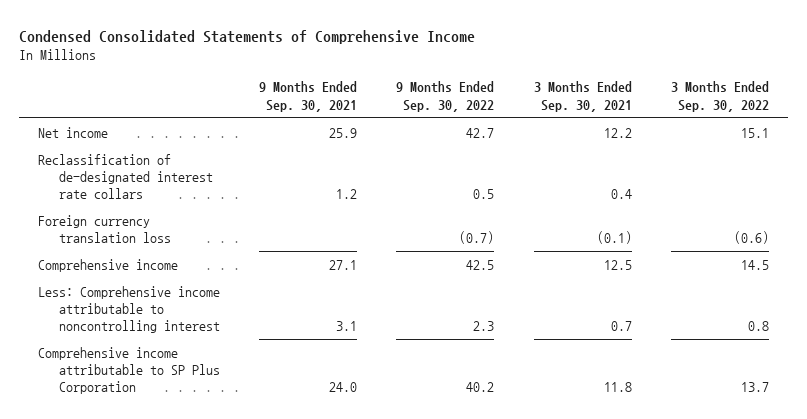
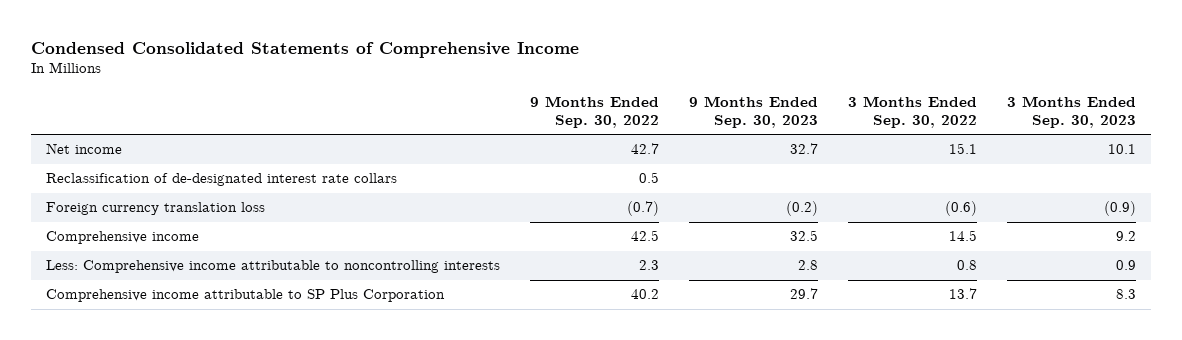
[259,81,358,112] 9 Months Ended Sep. 30, 2021 -> none
[533,81,632,112] 3 Months Ended Sep. 30, 2021 -> none
none -> [689,95,819,128] 9 Months Ended Sep. 30, 2023
none -> [1007,95,1137,128] 3 Months Ended Sep. 30, 2023
[38,286,221,334] Less: Comprehensive income attributable to noncontrolling interest -> [46,260,501,274] Less: Comprehensive income attributable to noncontrolling interests

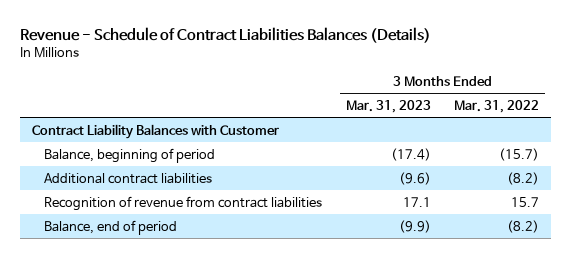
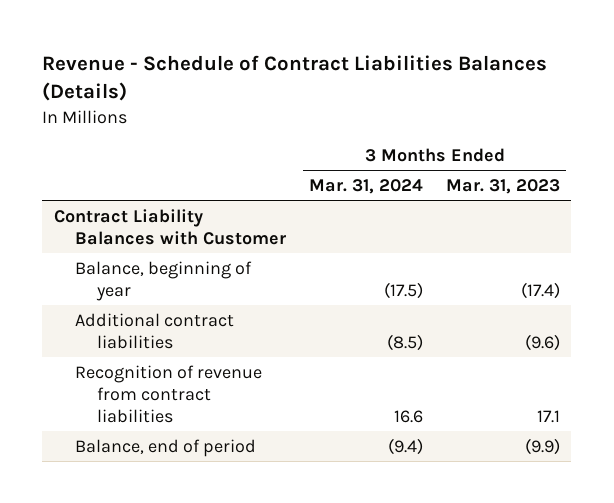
[454,99,540,113] Mar. 31, 2022 -> none
none -> [309,179,424,195] Mar. 31, 2024
[44,147,216,163] Balance, beginning of period -> [75,260,253,301] Balance, beginning of year

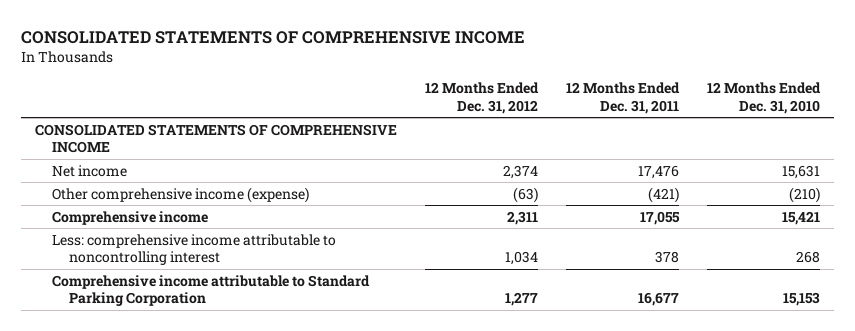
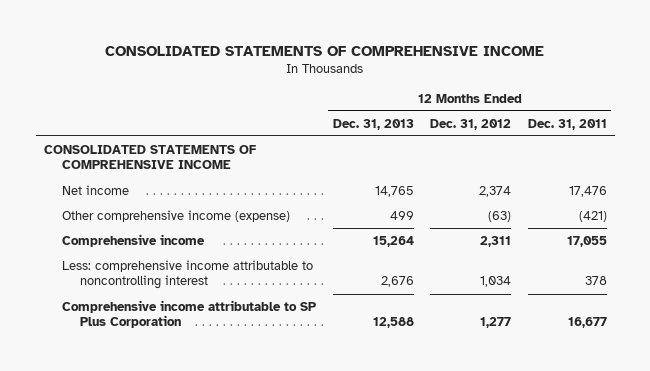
[707,82,822,115] 12 Months Ended Dec. 31, 2010 -> none
none -> [332,118,414,130] Dec. 31, 2013
[52,274,371,307] Comprehensive income attributable to Standard Parking Corporation -> [62,299,317,329] Comprehensive income attributable to SP Plus Corporation

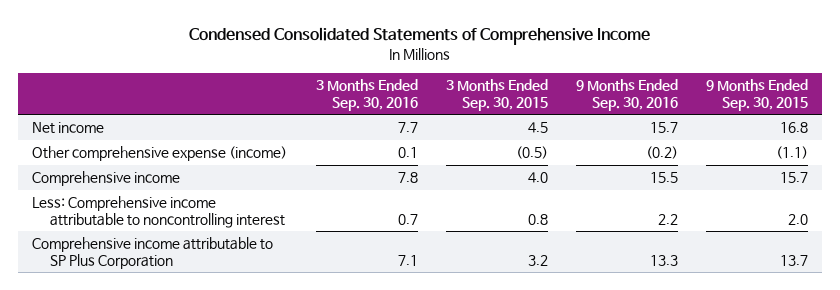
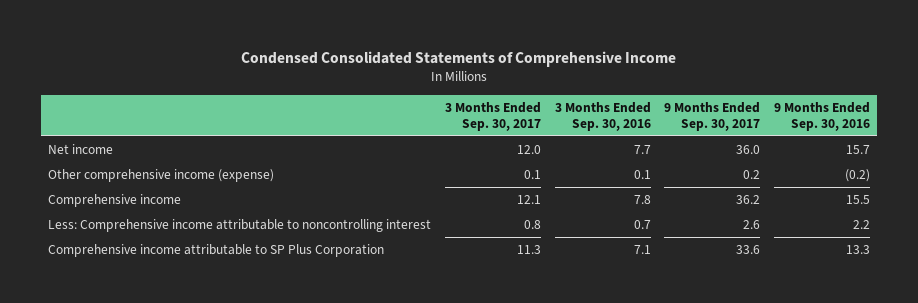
[445,79,548,111] 3 Months Ended Sep. 30, 2015 -> none
[705,79,808,111] 9 Months Ended Sep. 30, 2015 -> none
none -> [444,101,541,131] 3 Months Ended Sep. 30, 2017
none -> [664,101,761,131] 9 Months Ended Sep. 30, 2017
[32,146,288,162] Other comprehensive expense (income) -> [48,168,275,182] Other comprehensive income (expense)

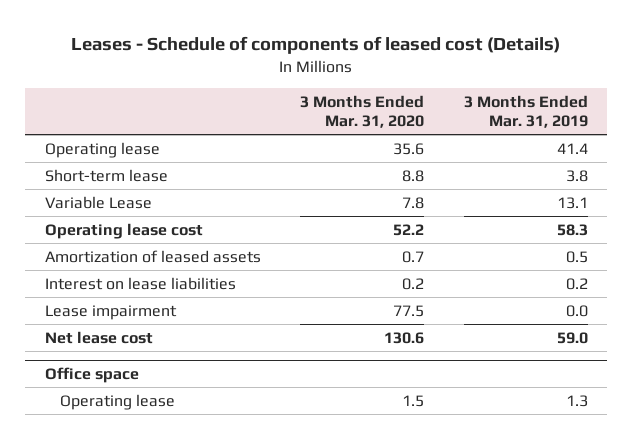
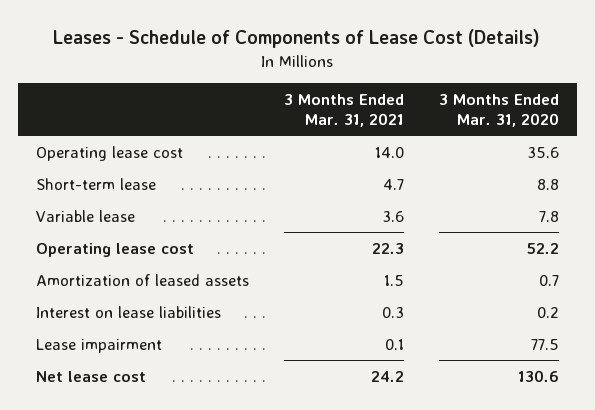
[71,36,561,55] Leases - Schedule of components of leased cost (Details) -> [53,29,541,49] Leases - Schedule of Components of Lease Cost (Details)
[463,95,588,128] 3 Months Ended Mar. 31, 2019 -> none
none -> [283,94,404,127] 3 Months Ended Mar. 31, 2021
[44,141,160,158] Operating lease -> [35,145,183,161] Operating lease cost
[44,195,152,209] Variable Lease -> [35,209,135,222] Variable lease
[44,367,139,384] Office space -> none
[59,393,175,410] Operating lease -> none

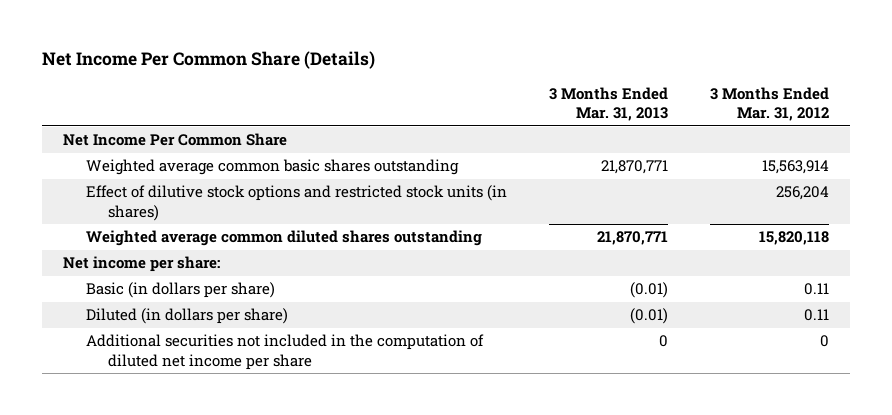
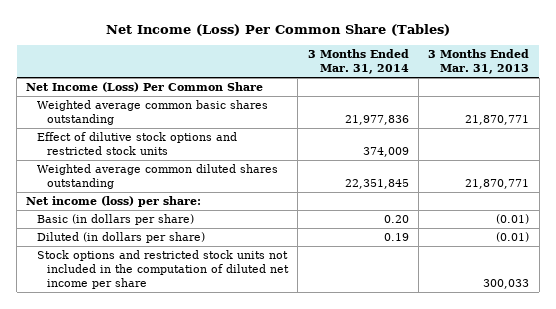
[42,51,376,70] Net Income Per Common Share (Details) -> [105,23,450,36] Net Income (Loss) Per Common Share (Tables)
[709,86,829,122] 3 Months Ended Mar. 31, 2012 -> none
none -> [307,49,409,75] 3 Months Ended Mar. 31, 2014
[63,133,288,147] Net Income Per Common Share -> [26,82,264,93] Net Income (Loss) Per Common Share
[85,185,507,221] Effect of dilutive stock options and restricted stock units (in shares) -> [36,132,237,156] Effect of dilutive stock options and restricted stock units
[63,256,221,273] Net income per share: -> [26,196,202,208] Net income (loss) per share:
[85,334,484,370] Additional securities not included in the computation of diluted net income per share -> [36,250,290,290] Stock options and restricted stock units not included in the computation of diluted net income per share
[658,335,668,348] 0 -> [483,279,530,290] 300,033

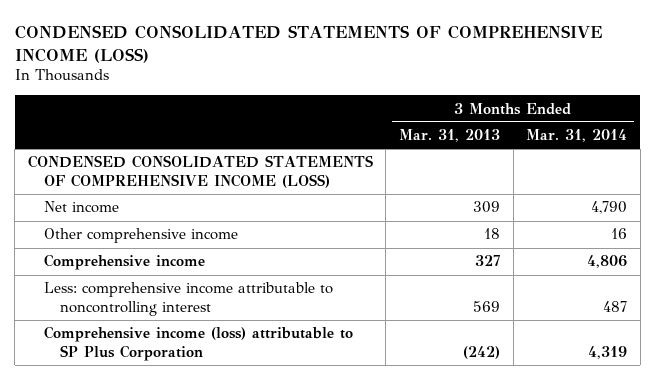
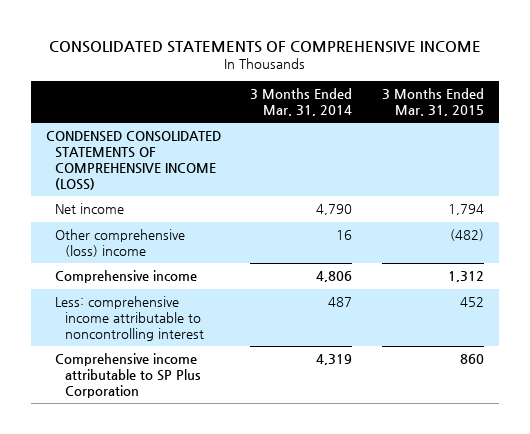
[14,24,602,63] CONDENSED CONSOLIDATED STATEMENTS OF COMPREHENSIVE INCOME (LOSS) -> [48,40,481,53] CONSOLIDATED STATEMENTS OF COMPREHENSIVE INCOME
[399,129,501,143] Mar. 31, 2013 -> none
none -> [382,87,485,116] 3 Months Ended Mar. 31, 2015
[43,228,238,244] Other comprehensive income -> [55,229,186,258] Other comprehensive (loss) income
[43,326,353,361] Comprehensive income (loss) attributable to SP Plus Corporation -> [55,353,202,398] Comprehensive income attributable to SP Plus Corporation

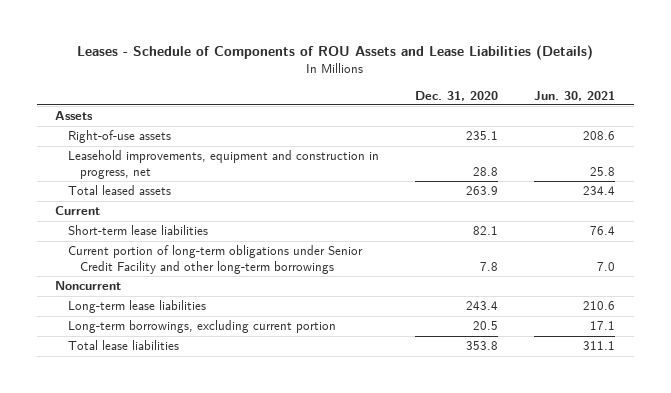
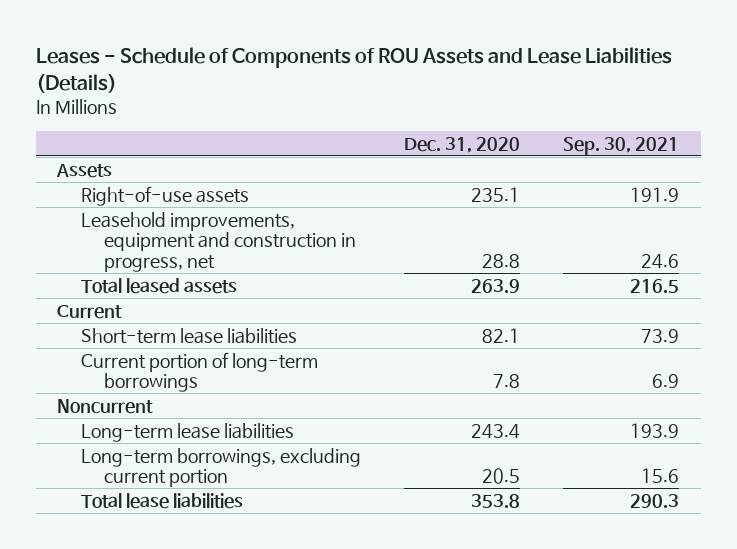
[534,90,616,101] Jun. 30, 2021 -> none
none -> [563,136,680,155] Sep. 30, 2021
[67,245,363,275] Current portion of long-term obligations under Senior Credit Facility and other long-term borrowings -> [80,351,318,393] Current portion of long-term borrowings

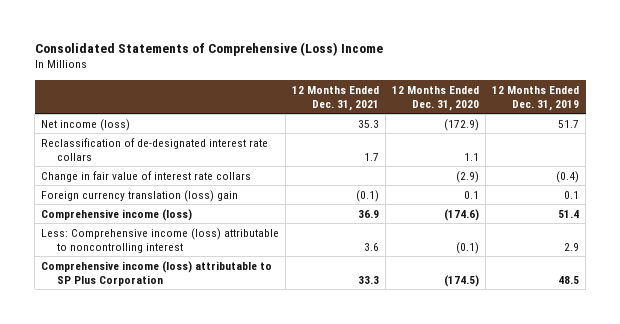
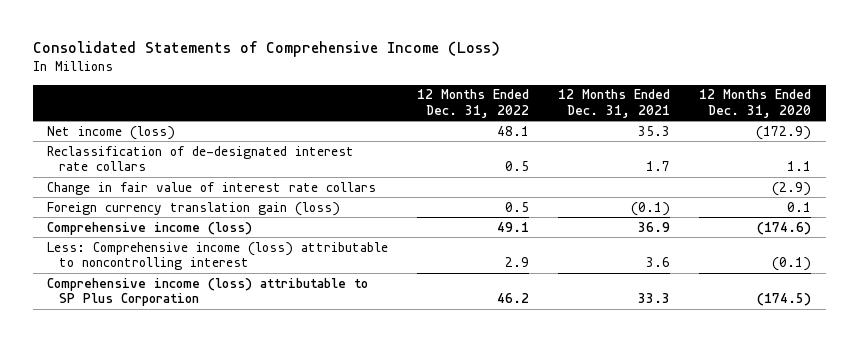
[34,41,383,56] Consolidated Statements of Comprehensive (Loss) Income -> [32,41,500,58] Consolidated Statements of Comprehensive Income (Loss)
[492,85,580,111] 12 Months Ended Dec. 31, 2019 -> none
none -> [417,89,530,118] 12 Months Ended Dec. 31, 2022
[41,189,239,202] Foreign currency translation (loss) gain -> [47,201,341,216] Foreign currency translation gain (loss)

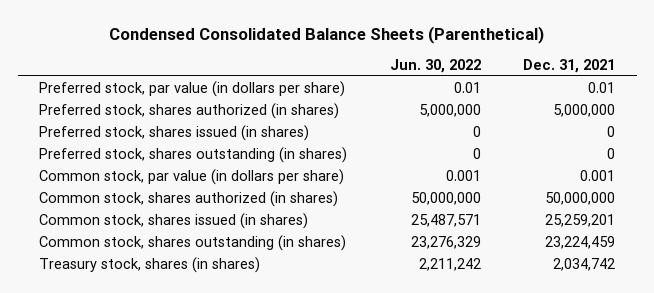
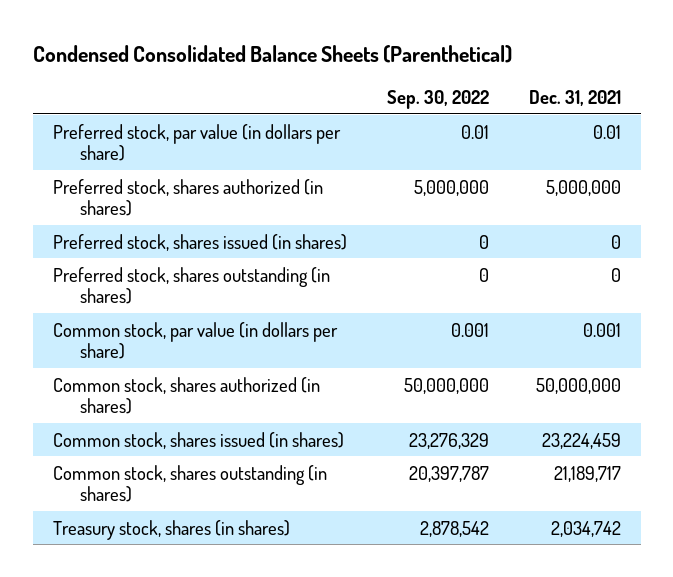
[389,59,481,74] Jun. 30, 2022 -> none
none -> [386,89,489,109] Sep. 30, 2022
[545,214,616,228] 25,259,201 -> [541,432,621,449] 23,224,459
[545,236,616,250] 23,224,459 -> [553,465,621,482] 21,189,717

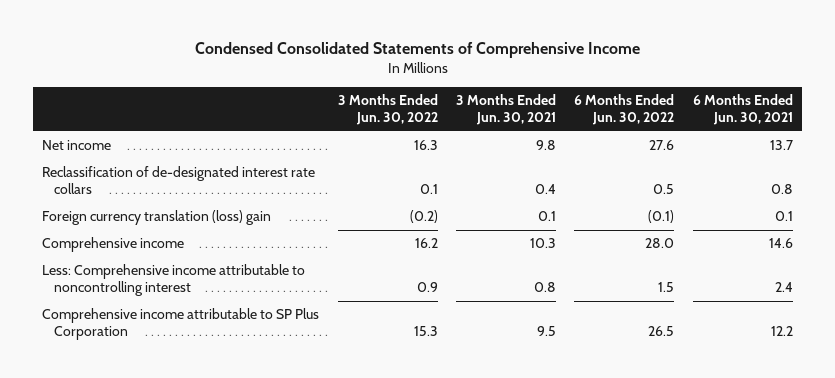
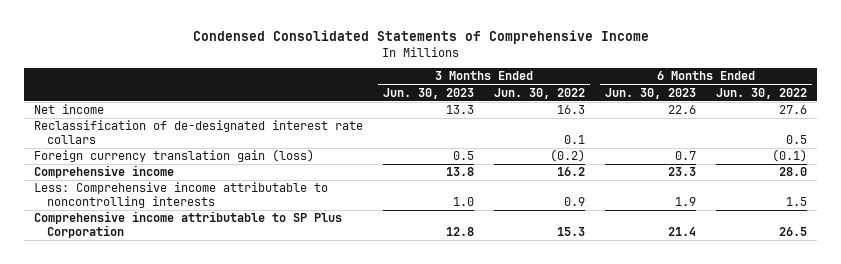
[456,94,557,126] 3 Months Ended Jun. 30, 2021 -> none
[692,94,793,126] 6 Months Ended Jun. 30, 2021 -> none
none -> [382,87,474,99] Jun. 30, 2023
none -> [605,87,697,99] Jun. 30, 2023
[42,210,272,226] Foreign currency translation (loss) gain -> [33,149,314,163] Foreign currency translation gain (loss)
[42,264,306,297] Less: Comprehensive income attributable to noncontrolling interest -> [33,182,328,208] Less: Comprehensive income attributable to noncontrolling interests

